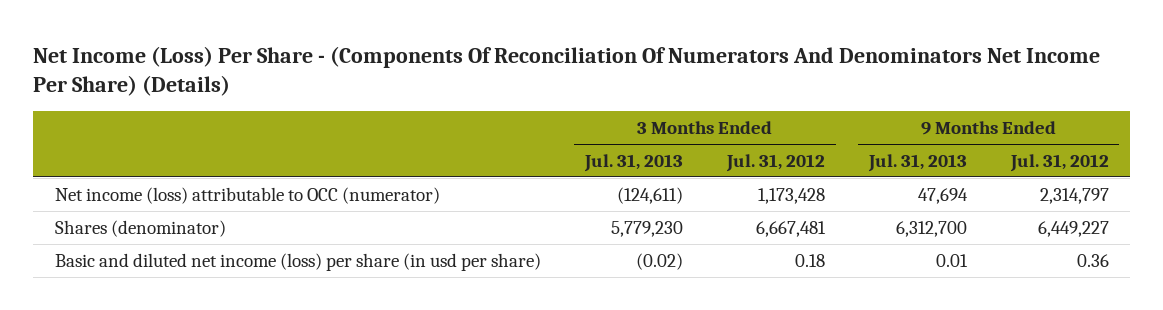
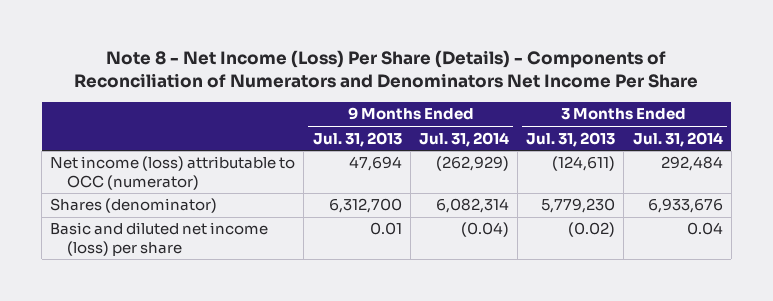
[32,45,1100,97] Net Income (Loss) Per Share - (Components Of Reconciliation Of Numerators And Denominators Net Income Per Share) (Details) -> [74,50,699,89] Note 8 - Net Income (Loss) Per Share (Details) - Components of Reconciliation of Numerators and Denominators Net Income Per Share
[725,153,825,172] Jul. 31, 2012 -> none
[1009,153,1109,172] Jul. 31, 2012 -> none
none -> [418,131,509,147] Jul. 31, 2014
none -> [632,131,723,147] Jul. 31, 2014
[54,252,541,271] Basic and diluted net income (loss) per share (in usd per share) -> [50,222,269,256] Basic and diluted net income (loss) per share

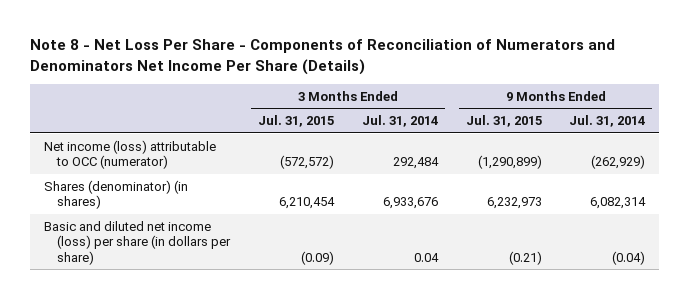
[74,50,699,89] Note 8 - Net Income (Loss) Per Share (Details) - Components of Reconciliation of Numerators and Denominators Net Income Per Share -> [29,39,615,75] Note 8 - Net Loss Per Share - Components of Reconciliation of Numerators and Denominators Net Income Per Share (Details)
[312,131,402,147] Jul. 31, 2013 -> none
[526,131,616,147] Jul. 31, 2013 -> none
none -> [258,115,335,128] Jul. 31, 2015
none -> [465,115,542,128] Jul. 31, 2015
[50,198,218,214] Shares (denominator) -> [43,179,188,210] Shares (denominator) (in shares)
[50,222,269,256] Basic and diluted net income (loss) per share -> [43,220,232,265] Basic and diluted net income (loss) per share (in dollars per share)

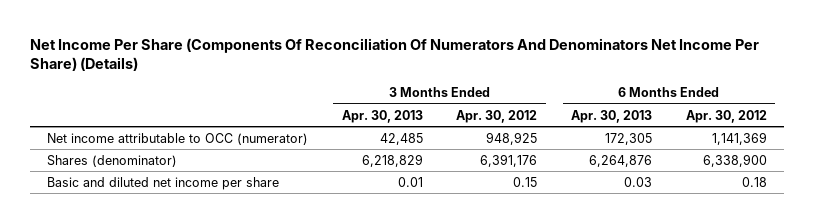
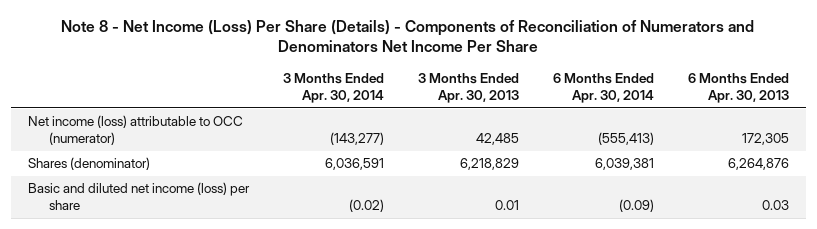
[30,37,760,72] Net Income Per Share (Components Of Reconciliation Of Numerators And Denominators Net Income Per Share) (Details) -> [61,19,755,53] Note 8 - Net Income (Loss) Per Share (Details) - Components of Reconciliation of Numerators and Denominators Net Income Per Share
[456,109,538,123] Apr. 30, 2012 -> none
[685,109,767,123] Apr. 30, 2012 -> none
none -> [283,73,385,103] 3 Months Ended Apr. 30, 2014
none -> [552,73,654,103] 6 Months Ended Apr. 30, 2014
[47,132,309,145] Net income attributable to OCC (numerator) -> [28,115,244,146] Net income (loss) attributable to OCC (numerator)
[47,176,280,190] Basic and diluted net income per share -> [28,182,251,211] Basic and diluted net income (loss) per share

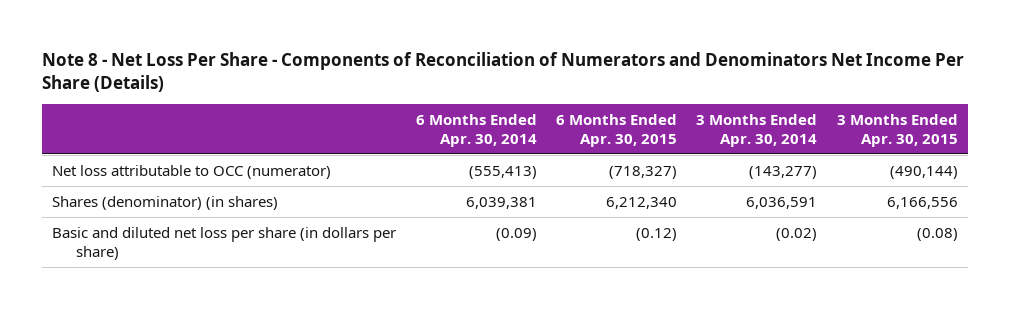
[61,19,755,53] Note 8 - Net Income (Loss) Per Share (Details) - Components of Reconciliation of Numerators and Denominators Net Income Per Share -> [42,51,965,92] Note 8 - Net Loss Per Share - Components of Reconciliation of Numerators and Denominators Net Income Per Share (Details)
[417,73,519,103] 3 Months Ended Apr. 30, 2013 -> none
[687,73,789,103] 6 Months Ended Apr. 30, 2013 -> none
none -> [555,113,677,147] 6 Months Ended Apr. 30, 2015
none -> [836,113,958,147] 3 Months Ended Apr. 30, 2015
[28,115,244,146] Net income (loss) attributable to OCC (numerator) -> [52,164,332,179] Net loss attributable to OCC (numerator)
[28,157,151,171] Shares (denominator) -> [52,195,279,210] Shares (denominator) (in shares)
[28,182,251,211] Basic and diluted net income (loss) per share -> [52,226,397,261] Basic and diluted net loss per share (in dollars per share)

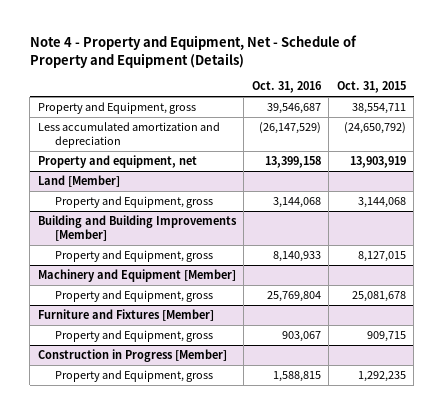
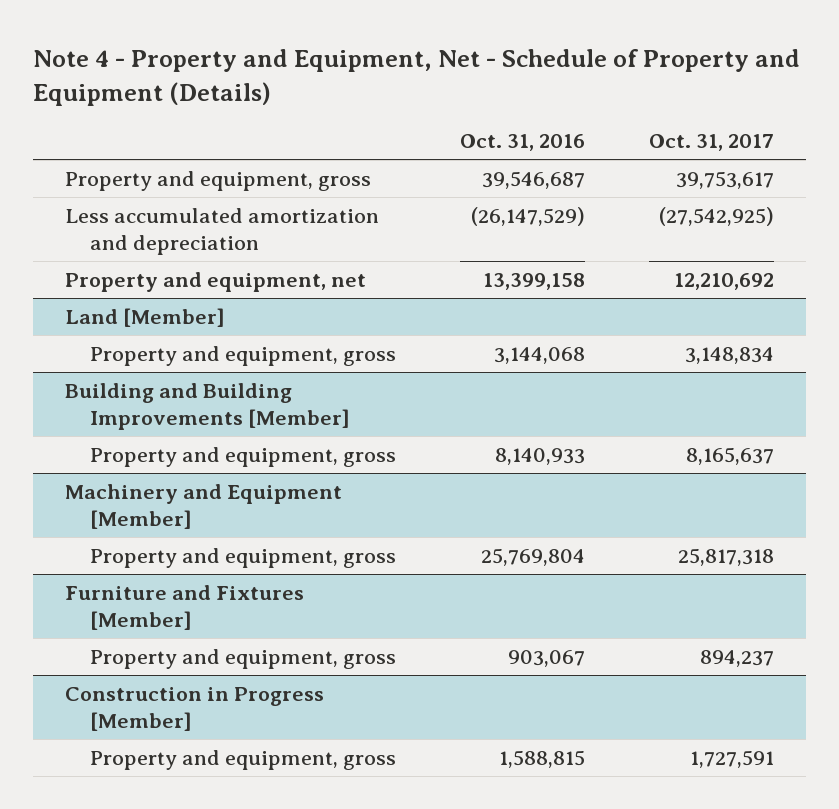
[336,81,406,94] Oct. 31, 2015 -> none
none -> [648,134,774,152] Oct. 31, 2017
[37,102,196,115] Property and Equipment, gross -> [65,170,372,191] Property and equipment, gross
[55,196,214,209] Property and Equipment, gross -> [90,345,397,366] Property and equipment, gross
[55,250,214,263] Property and Equipment, gross -> [90,446,397,467] Property and equipment, gross
[55,290,214,303] Property and Equipment, gross -> [90,547,397,568] Property and equipment, gross
[55,330,214,343] Property and Equipment, gross -> [90,648,397,669] Property and equipment, gross
[55,370,214,383] Property and Equipment, gross -> [90,749,397,770] Property and equipment, gross

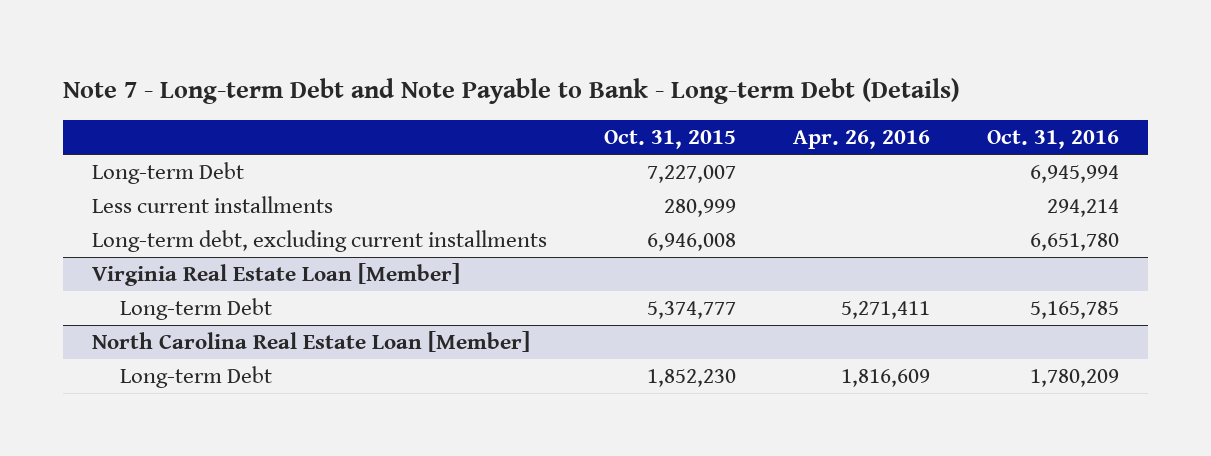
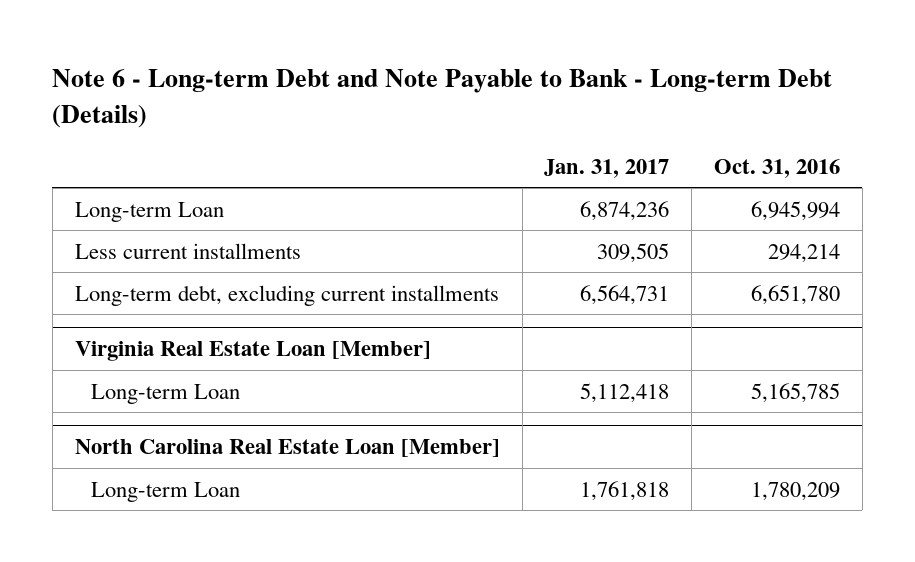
[63,77,961,104] Note 7 - Long-term Debt and Note Payable to Bank - Long-term Debt (Details) -> [52,69,833,128] Note 6 - Long-term Debt and Note Payable to Bank - Long-term Debt (Details)
[604,130,737,150] Oct. 31, 2015 -> none
[793,130,931,150] Apr. 26, 2016 -> none
none -> [544,158,670,178] Jan. 31, 2017
[91,161,244,184] Long-term Debt -> [74,201,224,222] Long-term Loan
[119,297,272,320] Long-term Debt -> [91,383,241,404] Long-term Loan
[119,365,272,388] Long-term Debt -> [91,481,241,502] Long-term Loan

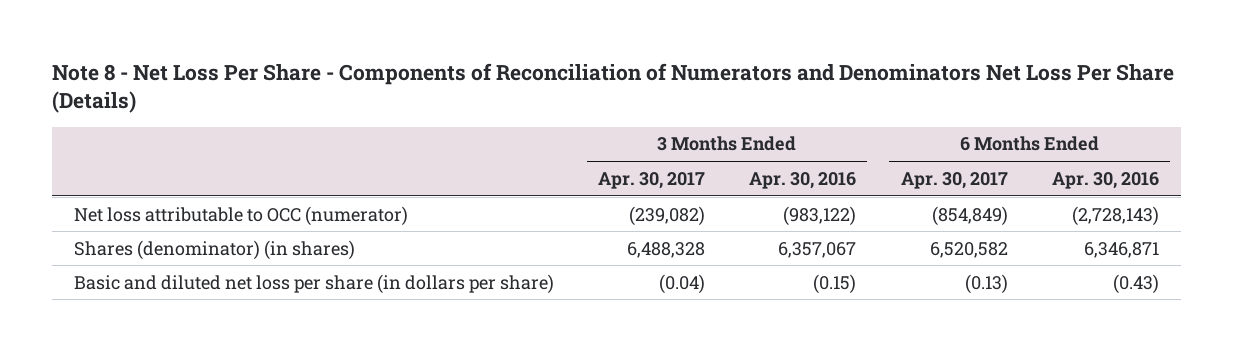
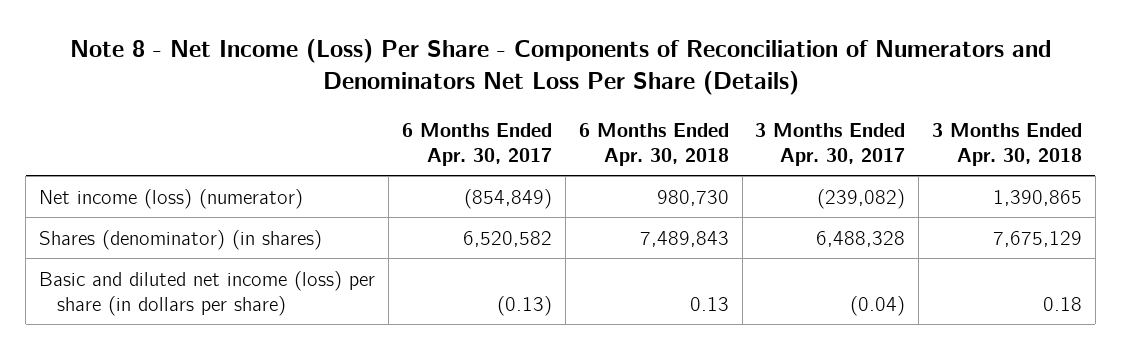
[52,63,1175,114] Note 8 - Net Loss Per Share - Components of Reconciliation of Numerators and Denominators Net Loss Per Share (Details) -> [69,39,1051,95] Note 8 - Net Income (Loss) Per Share - Components of Reconciliation of Numerators and Denominators Net Loss Per Share (Details)
[749,171,857,189] Apr. 30, 2016 -> none
[1051,171,1159,189] Apr. 30, 2016 -> none
none -> [578,122,729,166] 6 Months Ended Apr. 30, 2018
none -> [932,122,1083,166] 3 Months Ended Apr. 30, 2018
[74,205,409,226] Net loss attributable to OCC (numerator) -> [39,188,304,209] Net income (loss) (numerator)
[74,273,555,294] Basic and diluted net loss per share (in dollars per share) -> [39,270,376,316] Basic and diluted net income (loss) per share (in dollars per share)

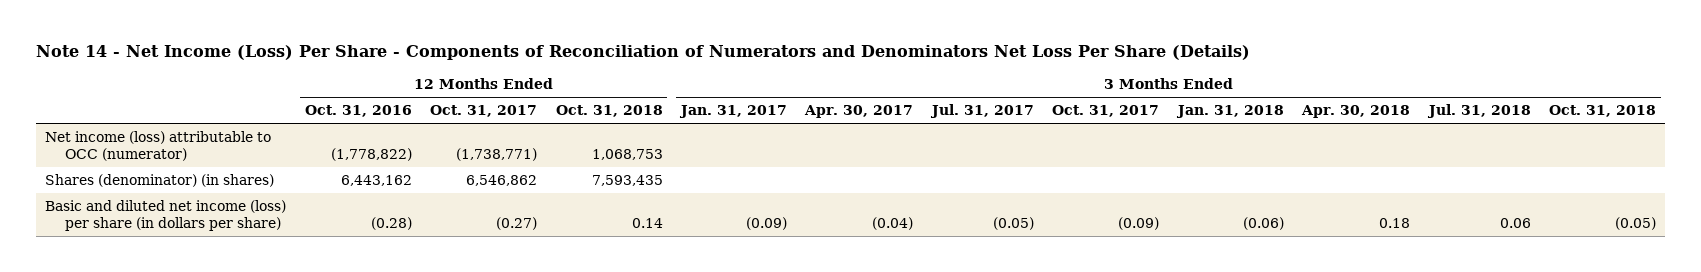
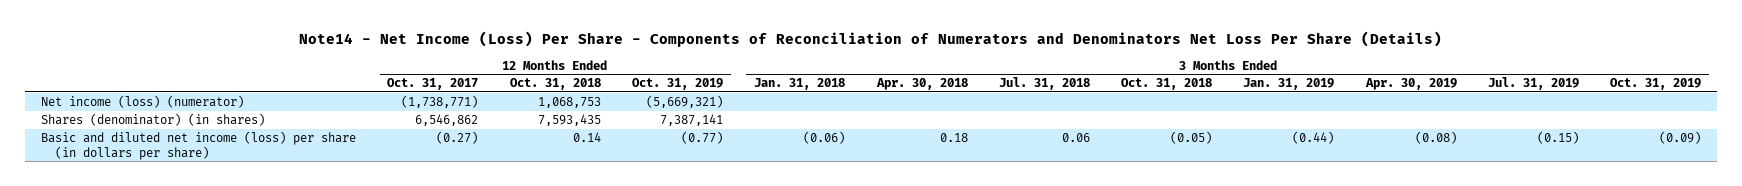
[36,45,1251,61] Note 14 - Net Income (Loss) Per Share - Components of Reconciliation of Numerators and Denominators Net Loss Per Share (Details) -> [299,31,1443,48] Note14 - Net Income (Loss) Per Share - Components of Reconciliation of Numerators and Denominators Net Loss Per Share (Details)
[304,105,412,118] Oct. 31, 2016 -> none
[679,105,788,119] Jan. 31, 2017 -> none
[804,105,914,119] Apr. 30, 2017 -> none
[929,104,1034,119] Jul. 31, 2017 -> none
[1052,105,1160,118] Oct. 31, 2017 -> none
none -> [631,78,723,91] Oct. 31, 2019
none -> [1243,78,1335,91] Jan. 31, 2019
none -> [1364,78,1457,91] Apr. 30, 2019
none -> [1488,77,1580,91] Jul. 31, 2019
none -> [1610,78,1702,91] Oct. 31, 2019
[45,131,272,161] Net income (loss) attributable to OCC (numerator) -> [41,95,245,109] Net income (loss) (numerator)

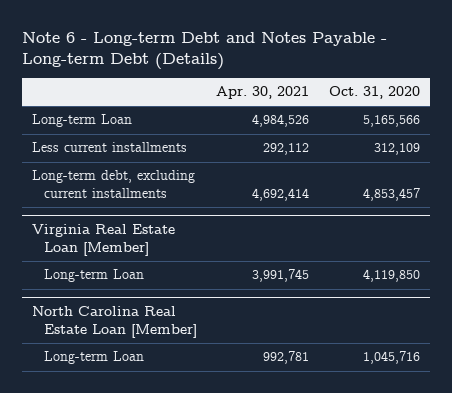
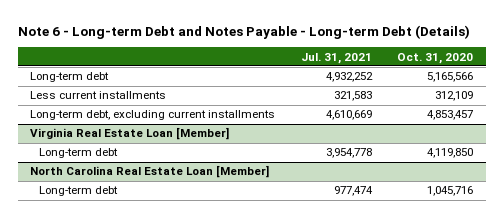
[216,86,310,100] Apr. 30, 2021 -> none
none -> [300,52,372,64] Jul. 31, 2021
[31,114,132,128] Long-term Loan -> [30,72,110,83] Long-term debt
[43,269,144,283] Long-term Loan -> [39,148,119,159] Long-term debt
[43,351,144,365] Long-term Loan -> [39,186,119,197] Long-term debt

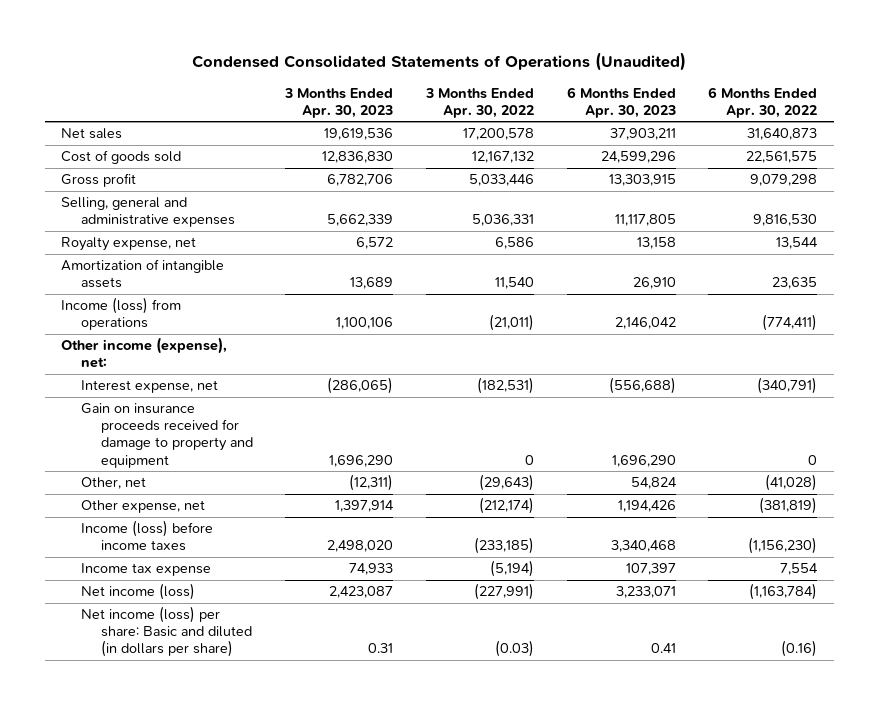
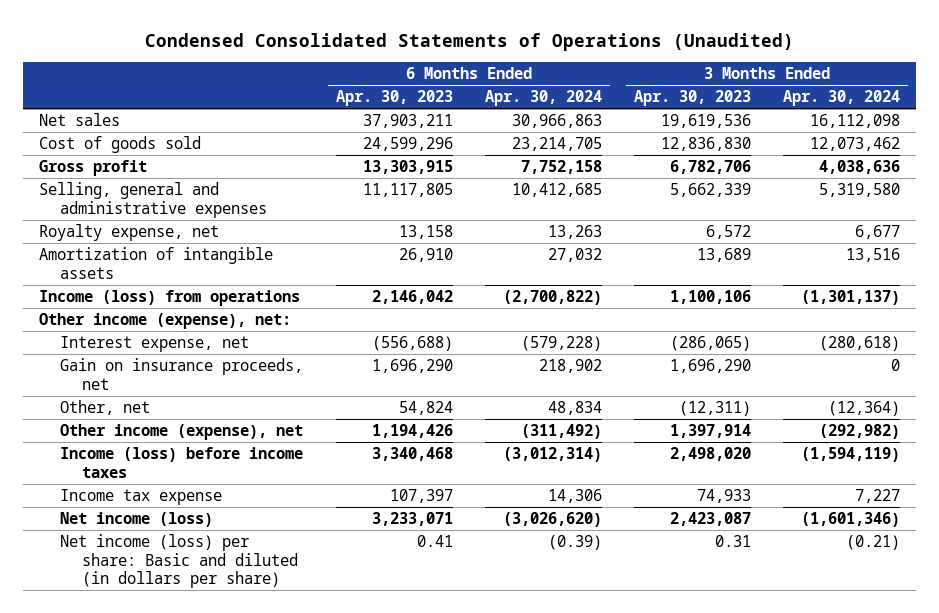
[425,87,535,118] 3 Months Ended Apr. 30, 2022 -> none
[708,86,818,118] 6 Months Ended Apr. 30, 2022 -> none
none -> [484,90,602,107] Apr. 30, 2024
none -> [783,90,901,107] Apr. 30, 2024
[81,403,253,468] Gain on insurance proceeds received for damage to property and equipment -> [60,358,304,390] Gain on insurance proceeds, net
[81,500,206,514] Other expense, net -> [60,424,304,441] Other income (expense), net

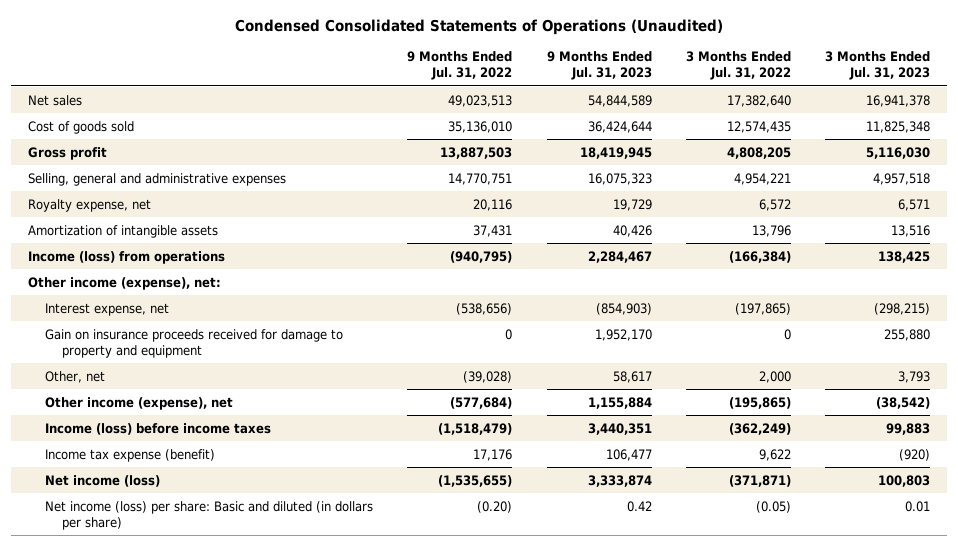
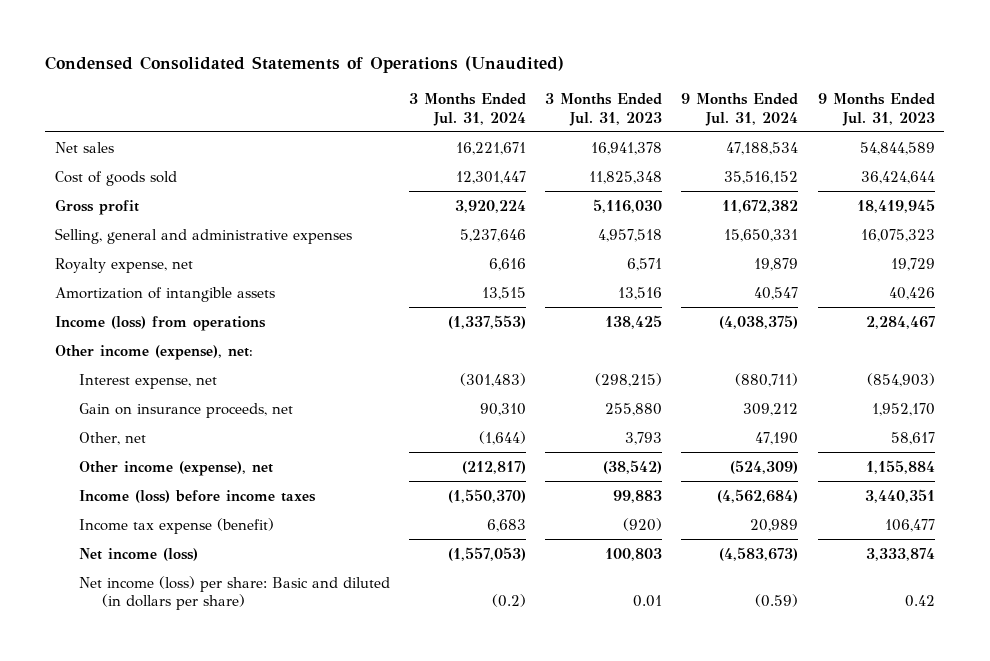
[407,51,513,81] 9 Months Ended Jul. 31, 2022 -> none
[685,51,791,81] 3 Months Ended Jul. 31, 2022 -> none
none -> [408,92,526,126] 3 Months Ended Jul. 31, 2024
none -> [681,92,799,126] 9 Months Ended Jul. 31, 2024
[45,328,344,358] Gain on insurance proceeds received for damage to property and equipment -> [78,402,293,418] Gain on insurance proceeds, net

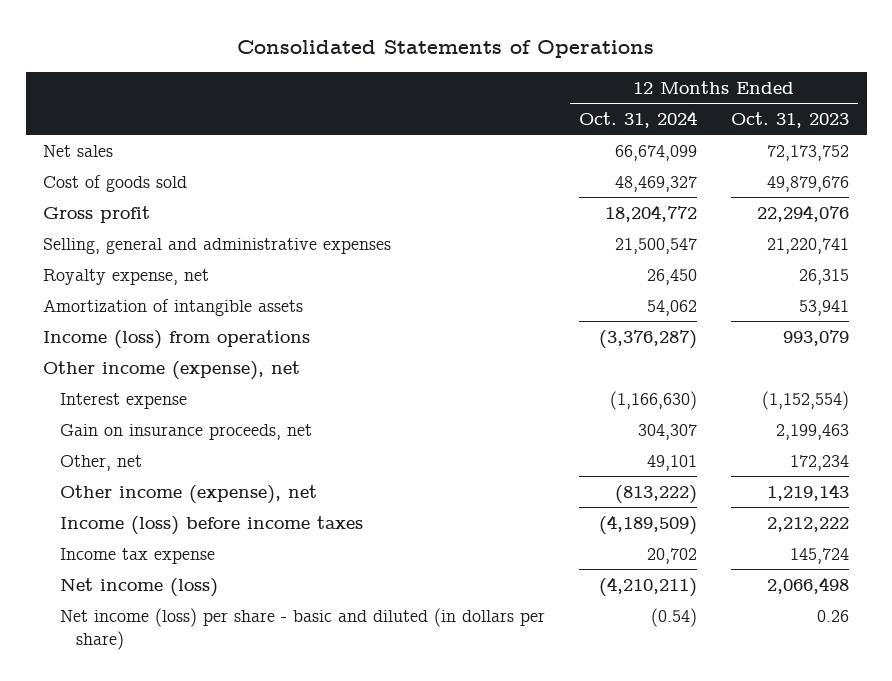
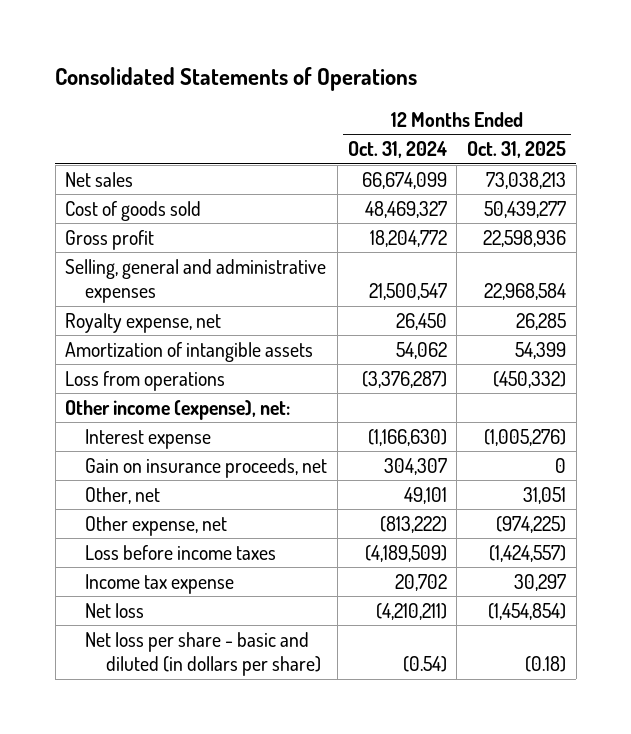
[731,112,850,129] Oct. 31, 2023 -> none
none -> [467,141,567,159] Oct. 31, 2025
[43,329,311,349] Income (loss) from operations -> [65,370,226,391] Loss from operations
[43,360,301,380] Other income (expense), net -> [65,399,291,420] Other income (expense), net:
[59,484,317,504] Other income (expense), net -> [85,515,228,536] Other expense, net
[59,515,363,535] Income (loss) before income taxes -> [85,544,277,560] Loss before income taxes
[59,577,218,597] Net income (loss) -> [85,602,145,618] Net loss
[59,607,545,651] Net income (loss) per share - basic and diluted (in dollars per share) -> [85,631,321,677] Net loss per share - basic and diluted (in dollars per share)

